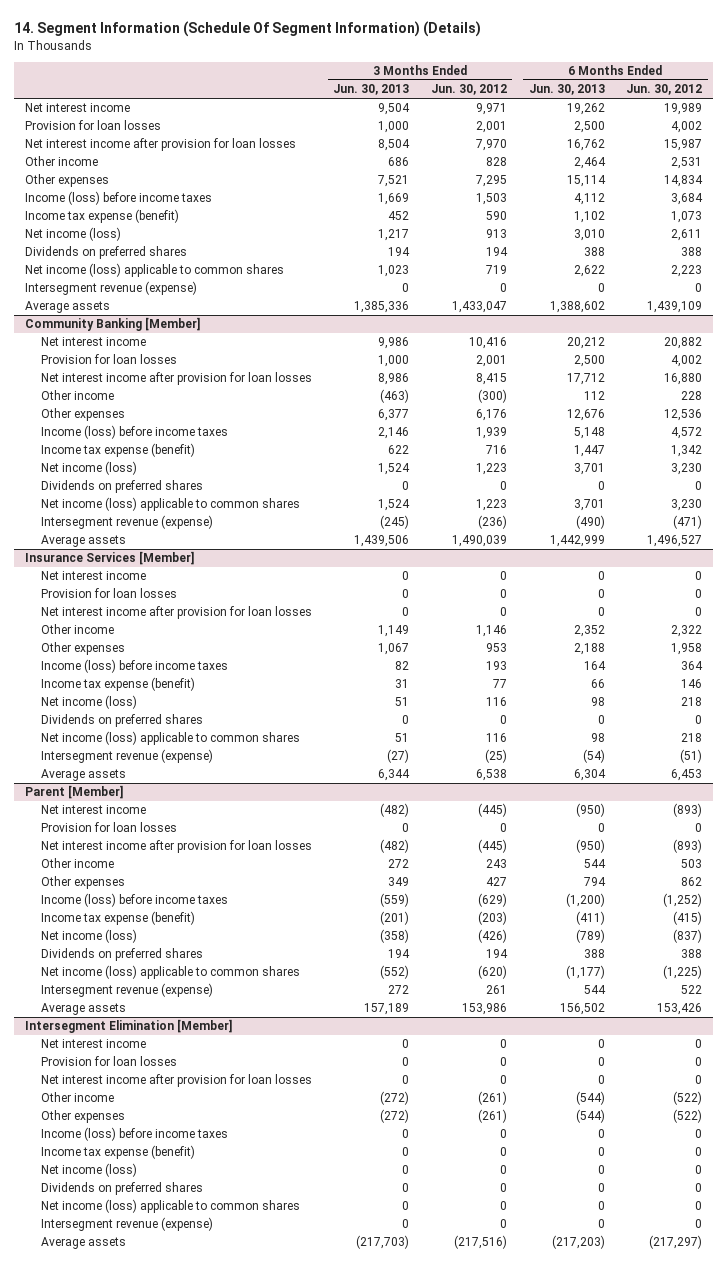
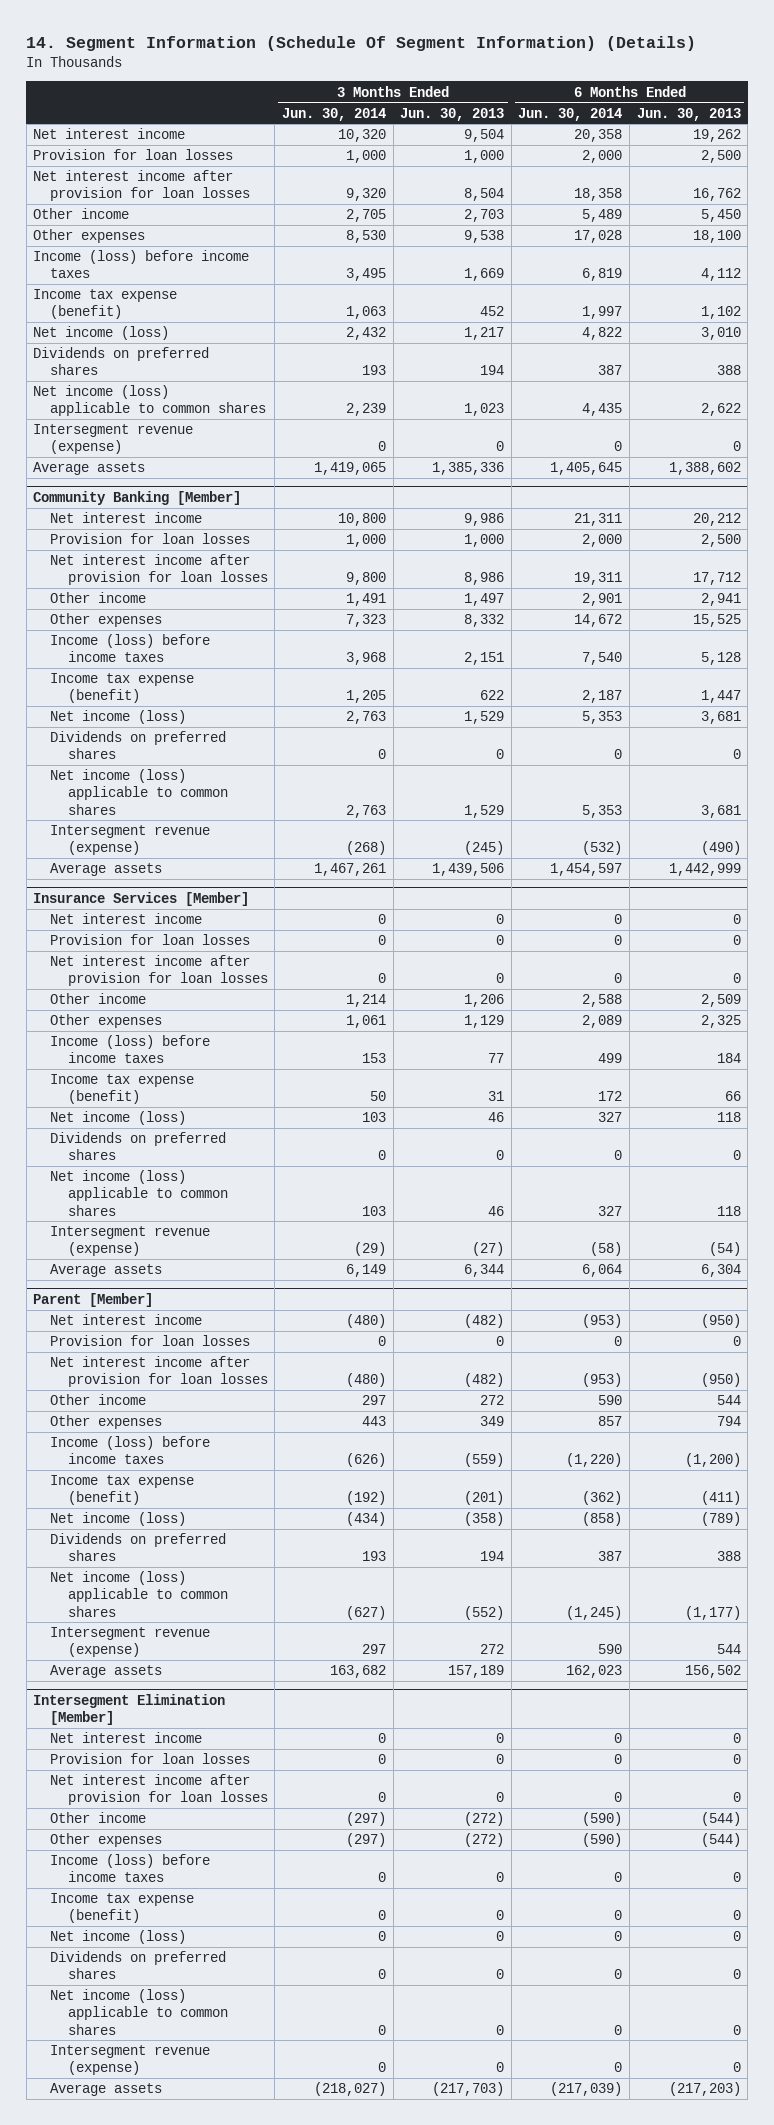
[430,84,507,96] Jun. 30, 2012 -> none
[626,84,703,96] Jun. 30, 2012 -> none
none -> [281,107,386,121] Jun. 30, 2014
none -> [518,107,623,121] Jun. 30, 2014
[388,157,410,167] 686 -> [464,209,505,223] 2,703
[573,157,606,170] 2,464 -> [700,209,741,223] 5,450
[378,175,410,188] 7,521 -> [464,230,505,244] 9,538
[566,175,606,188] 15,114 -> [692,230,741,244] 18,100
[380,389,410,404] (463) -> [464,593,505,607] 1,497
[583,391,605,401] 112 -> [700,593,741,607] 2,941
[378,409,410,422] 6,377 -> [464,614,505,628] 8,332
[566,409,605,422] 12,676 -> [692,614,741,628] 15,525
[378,427,410,440] 2,146 -> [464,652,505,666] 2,151
[573,427,605,440] 5,148 -> [700,652,741,666] 5,128
[378,463,411,476] 1,524 -> [464,711,505,725] 1,529
[573,463,605,476] 3,701 -> [700,711,741,725] 3,681
[378,499,411,512] 1,524 -> [464,804,505,818] 1,529
[573,499,605,512] 3,701 -> [700,804,741,818] 3,681
[378,625,410,638] 1,149 -> [464,994,505,1008] 1,206
[573,625,605,638] 2,352 -> [700,994,741,1008] 2,509
[378,643,410,656] 1,067 -> [464,1015,505,1029] 1,129
[573,643,605,656] 2,188 -> [700,1015,741,1029] 2,325
[395,661,410,671] 82 -> [488,1053,505,1064] 77
[583,661,606,671] 164 -> [716,1053,741,1064] 184
[395,697,410,707] 51 -> [488,1112,505,1123] 46
[590,697,605,707] 98 -> [716,1112,741,1123] 118
[395,733,410,743] 51 -> [488,1205,505,1216] 46
[590,733,605,743] 98 -> [716,1205,741,1216] 118

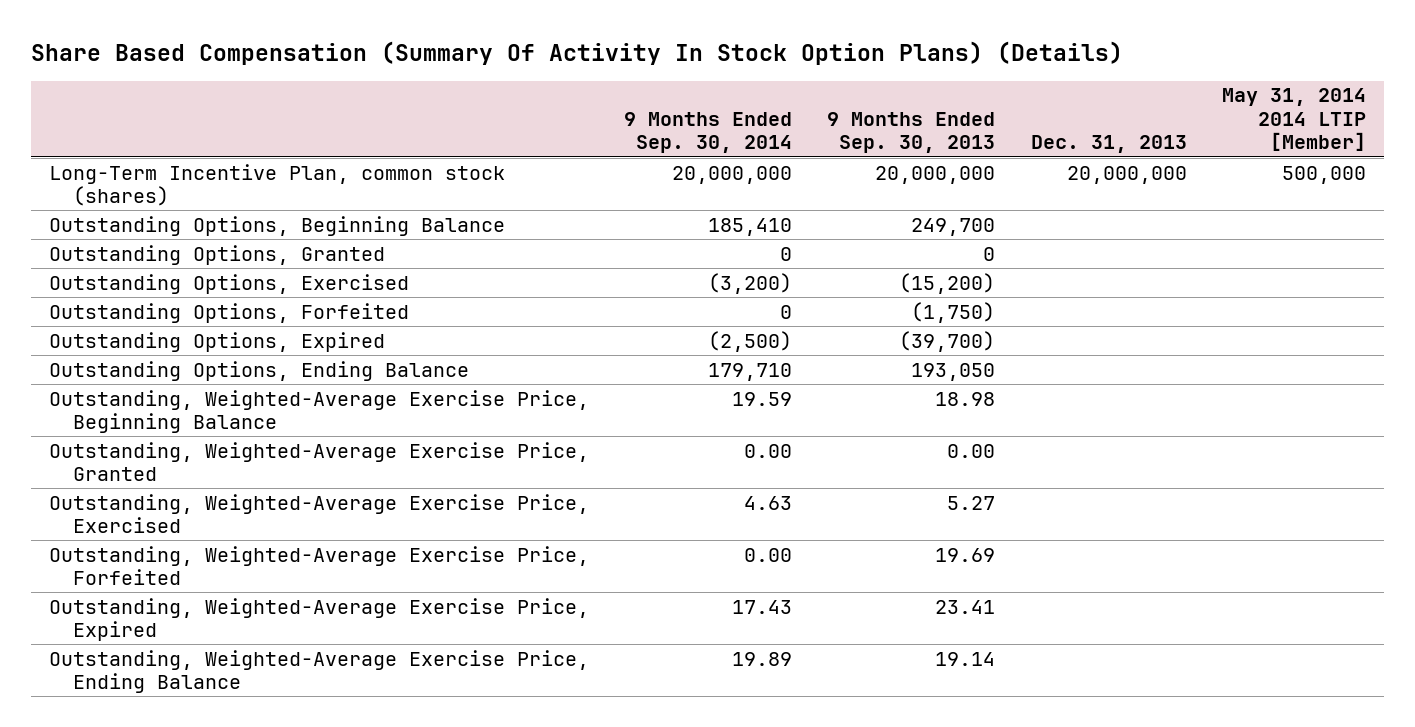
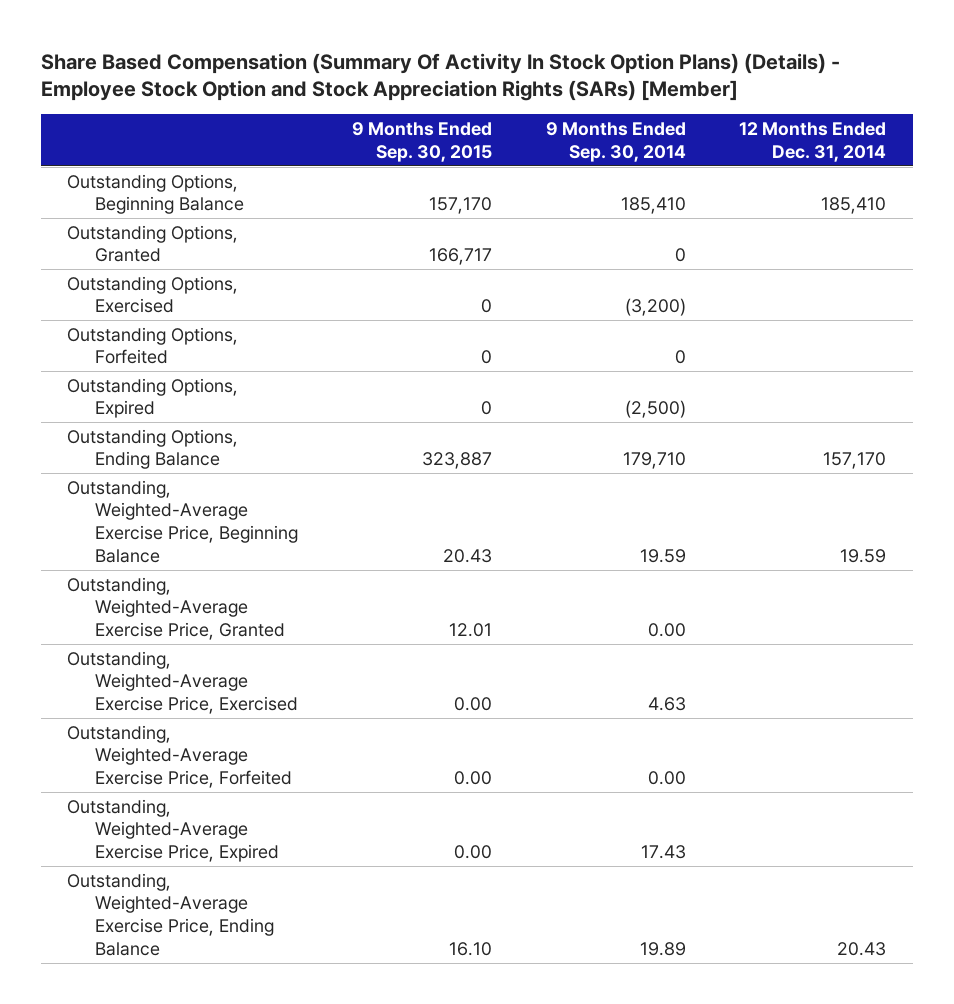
[30,41,1123,66] Share Based Compensation (Summary Of Activity In Stock Option Plans) (Details) -> [40,52,840,102] Share Based Compensation (Summary Of Activity In Stock Option Plans) (Details) - Employee Stock Option and Stock Appreciation Rights (SARs) [Member]
[827,111,996,154] 9 Months Ended Sep. 30, 2013 -> none
[1030,135,1187,154] Dec. 31, 2013 -> none
[1222,88,1367,152] May 31, 2014 2014 LTIP [Member] -> none
none -> [351,121,492,162] 9 Months Ended Sep. 30, 2015
none -> [739,121,887,162] 12 Months Ended Dec. 31, 2014
[48,163,505,206] Long-Term Incentive Plan, common stock (shares) -> none

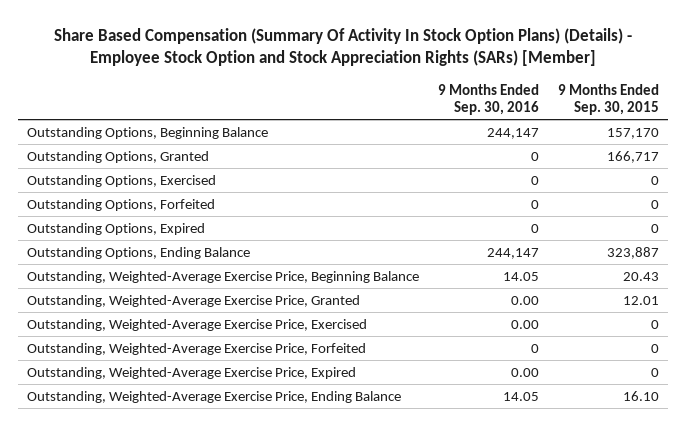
[545,121,686,162] 9 Months Ended Sep. 30, 2014 -> none
[739,121,887,162] 12 Months Ended Dec. 31, 2014 -> none
none -> [437,83,539,116] 9 Months Ended Sep. 30, 2016
[453,697,492,712] 0.00 -> [650,319,659,329] 0
[453,771,492,786] 0.00 -> [650,343,659,353] 0
[453,845,492,860] 0.00 -> [650,367,659,377] 0

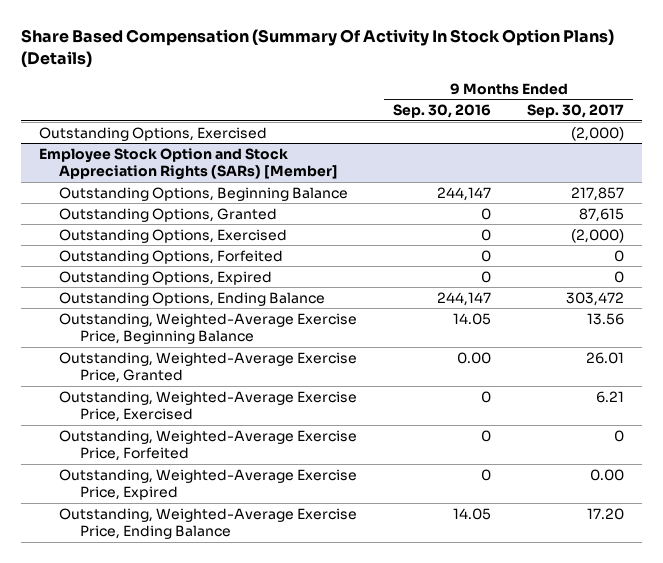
[53,27,632,67] Share Based Compensation (Summary Of Activity In Stock Option Plans) (Details) - Employee Stock Option and Stock Appreciation Rights (SARs) [Member] -> [20,29,614,68] Share Based Compensation (Summary Of Activity In Stock Option Plans) (Details)
[557,83,659,116] 9 Months Ended Sep. 30, 2015 -> none
none -> [527,104,625,119] Sep. 30, 2017
none -> [38,126,267,141] Outstanding Options, Exercised
none -> [38,147,339,181] Employee Stock Option and Stock Appreciation Rights (SARs) [Member]
[510,319,539,329] 0.00 -> [481,390,492,403] 0
[510,367,539,377] 0.00 -> [481,468,492,481] 0

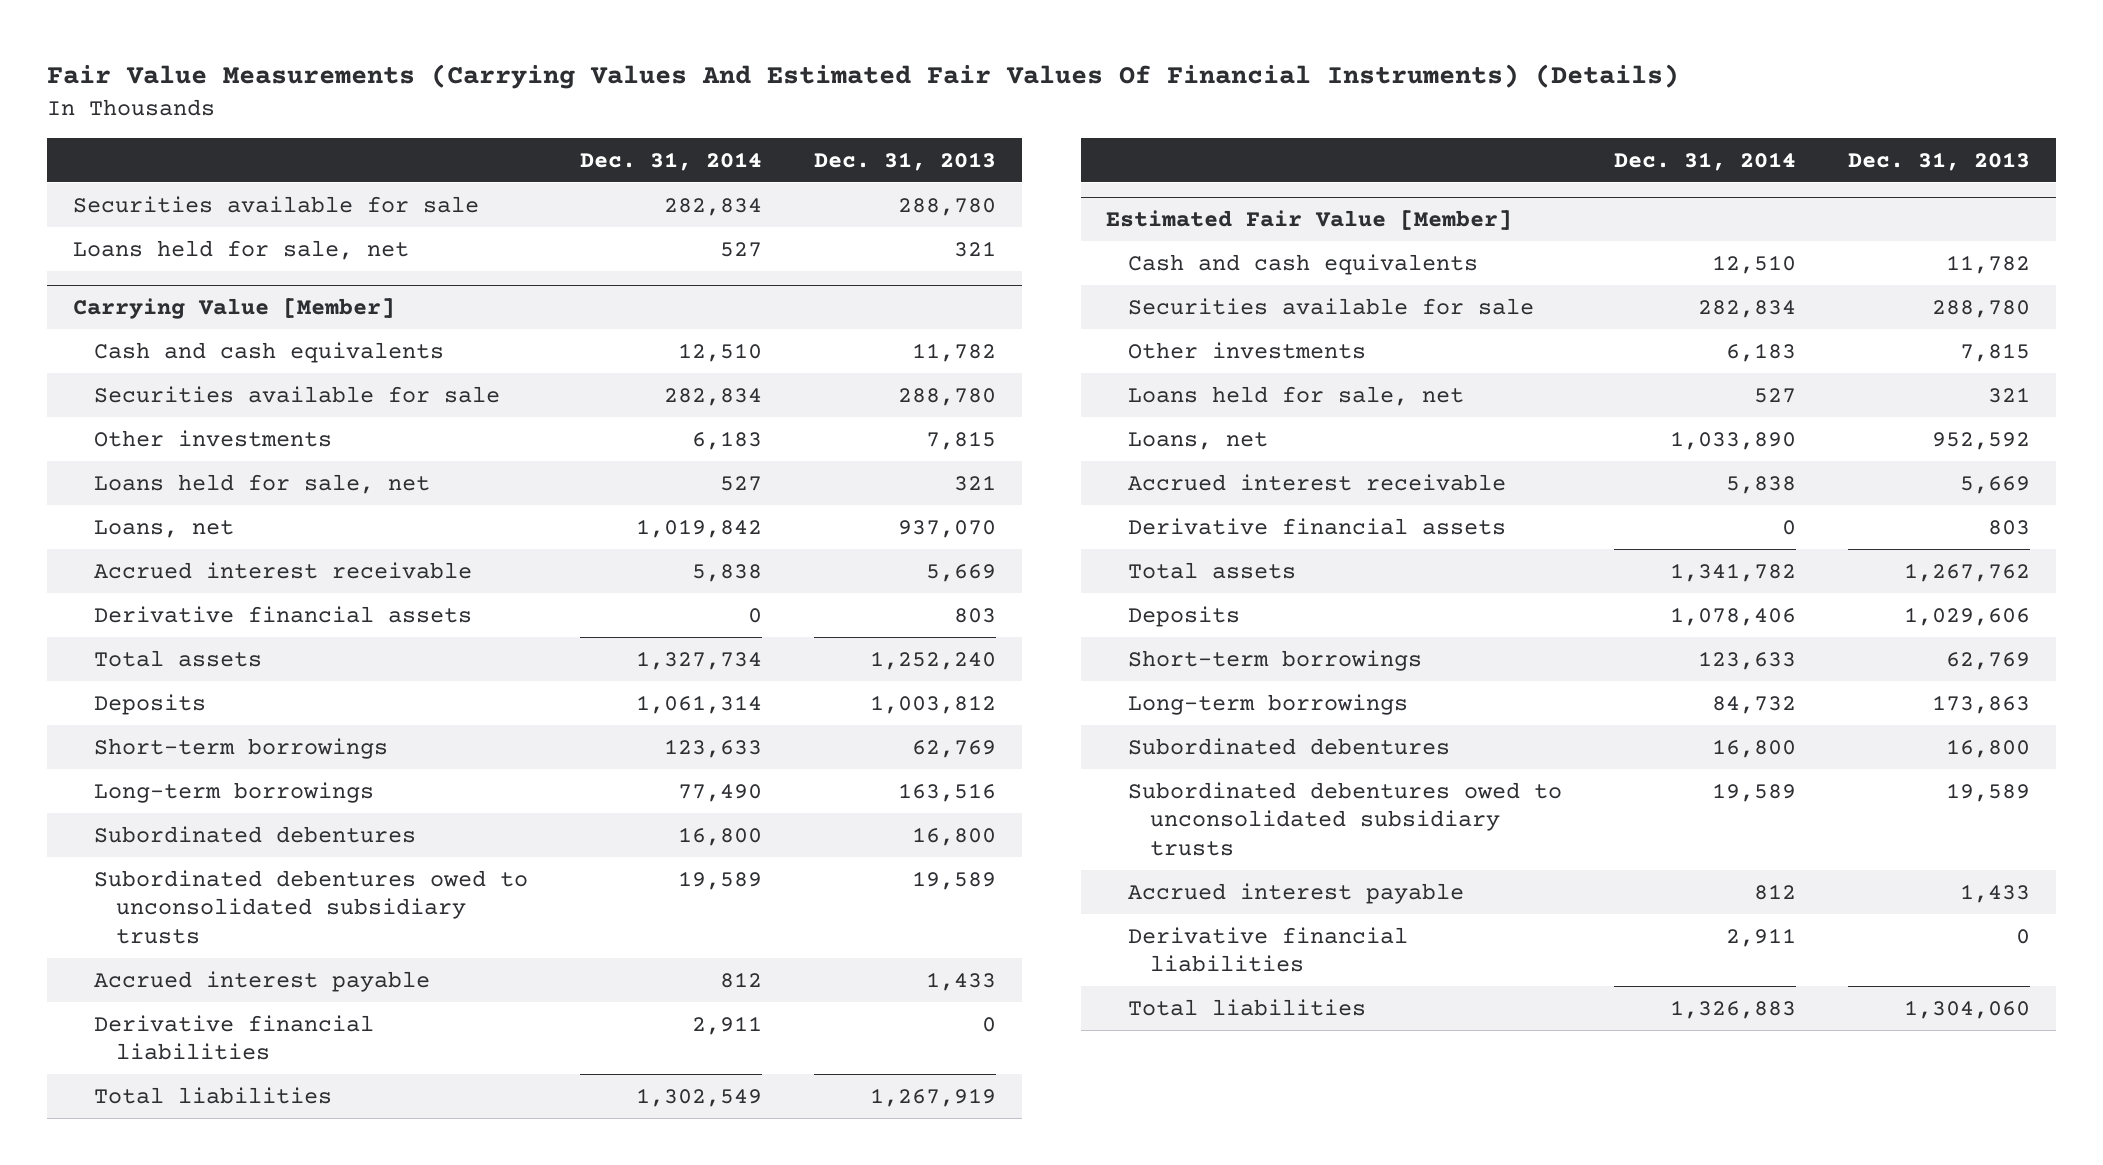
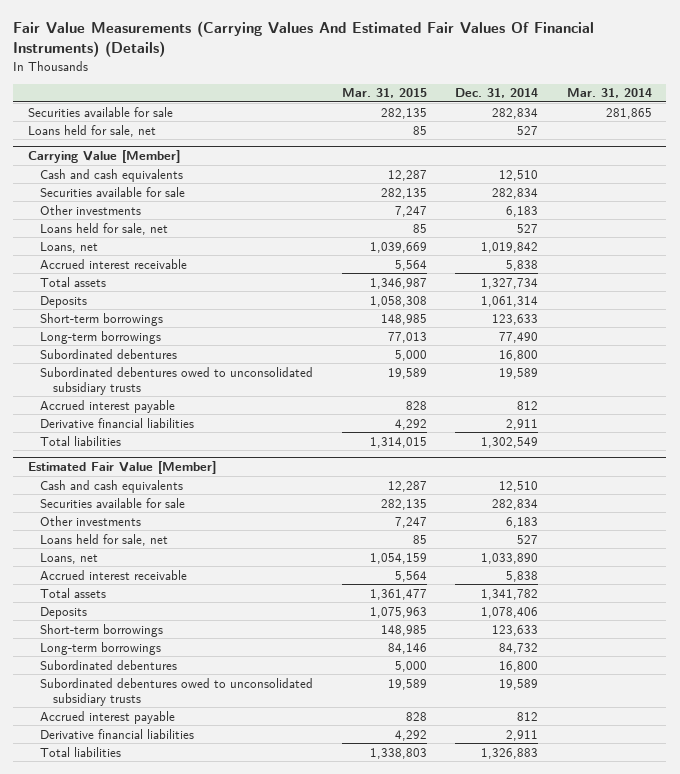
[814,151,997,171] Dec. 31, 2013 -> none
none -> [341,88,427,99] Mar. 31, 2015
none -> [567,88,653,99] Mar. 31, 2014
[94,605,473,623] Derivative financial assets -> none
[1128,517,1507,535] Derivative financial assets -> none

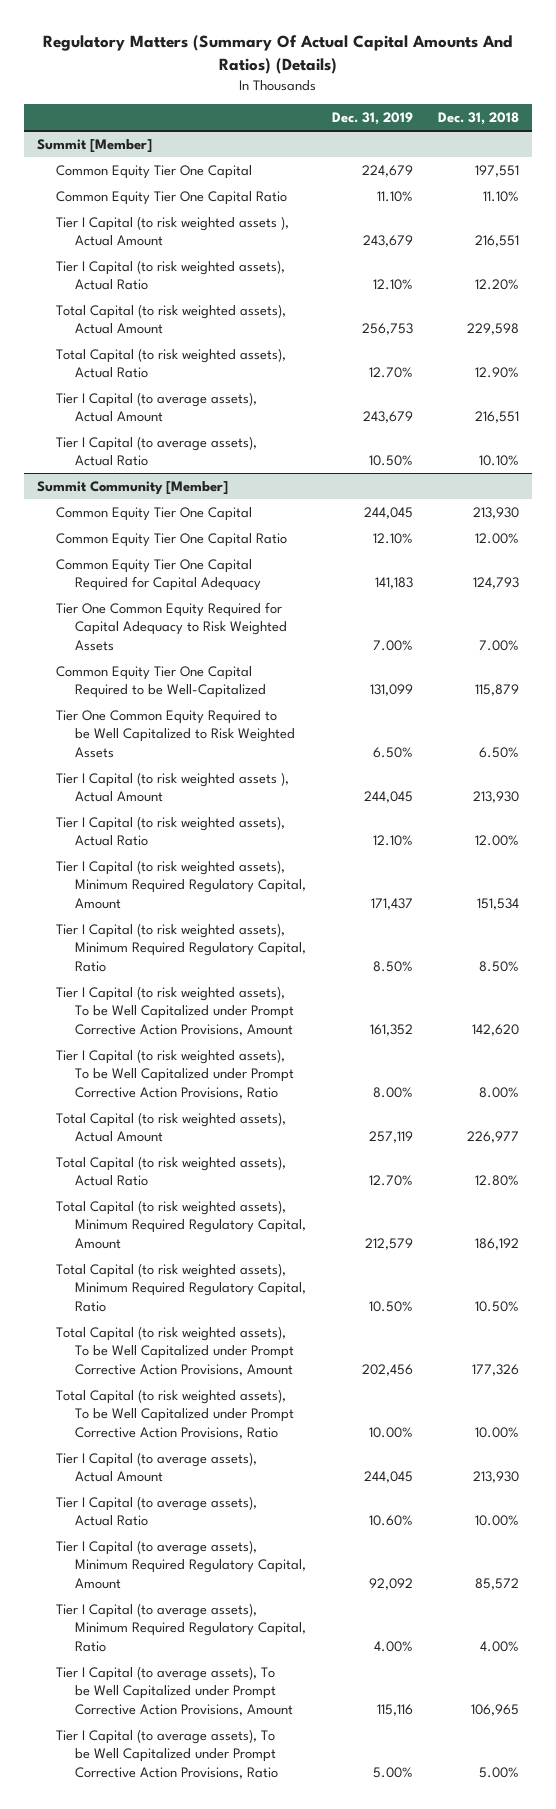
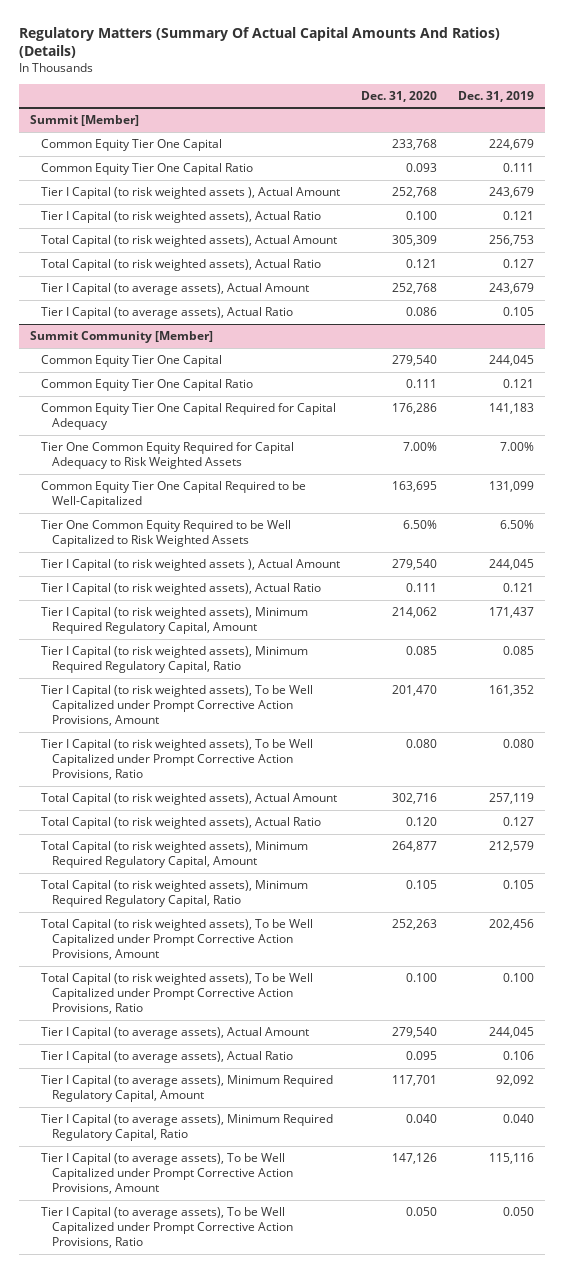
[438,112,520,126] Dec. 31, 2018 -> none
none -> [360,90,437,102] Dec. 31, 2020
[376,190,413,202] 11.10% -> [503,162,535,172] 0.111
[372,279,413,291] 12.10% -> [503,210,535,220] 0.121
[368,367,413,379] 12.70% -> [503,258,535,268] 0.127
[368,455,413,467] 10.50% -> [503,306,535,316] 0.105
[372,532,413,544] 12.10% -> [503,378,535,388] 0.121
[372,835,413,847] 12.10% -> [503,582,535,592] 0.121
[372,960,413,972] 8.50% -> [503,645,535,655] 0.085
[372,1086,413,1098] 8.00% -> [503,738,535,748] 0.080
[368,1175,413,1187] 12.70% -> [503,816,535,826] 0.127
[368,1300,413,1312] 10.50% -> [503,879,535,889] 0.105
[368,1426,413,1438] 10.00% -> [503,972,535,982] 0.100
[368,1515,413,1527] 10.60% -> [503,1050,535,1060] 0.106
[373,1640,413,1652] 4.00% -> [503,1113,535,1123] 0.040
[372,1766,413,1778] 5.00% -> [503,1206,535,1216] 0.050

